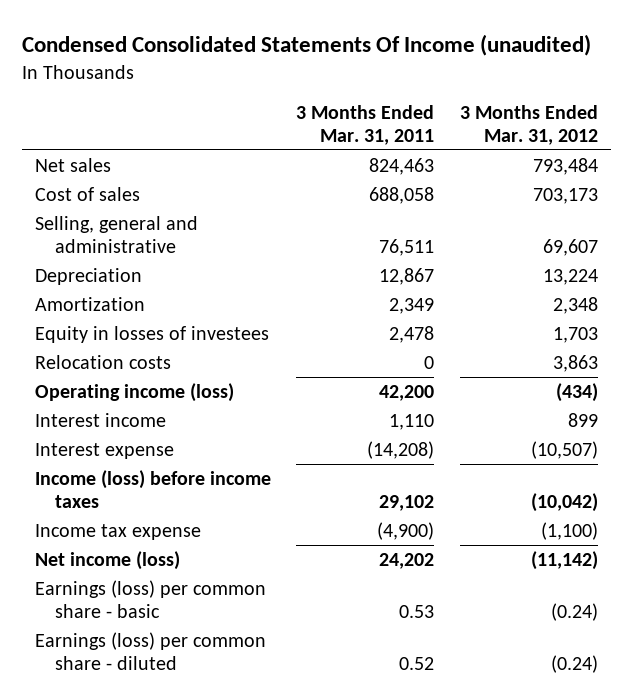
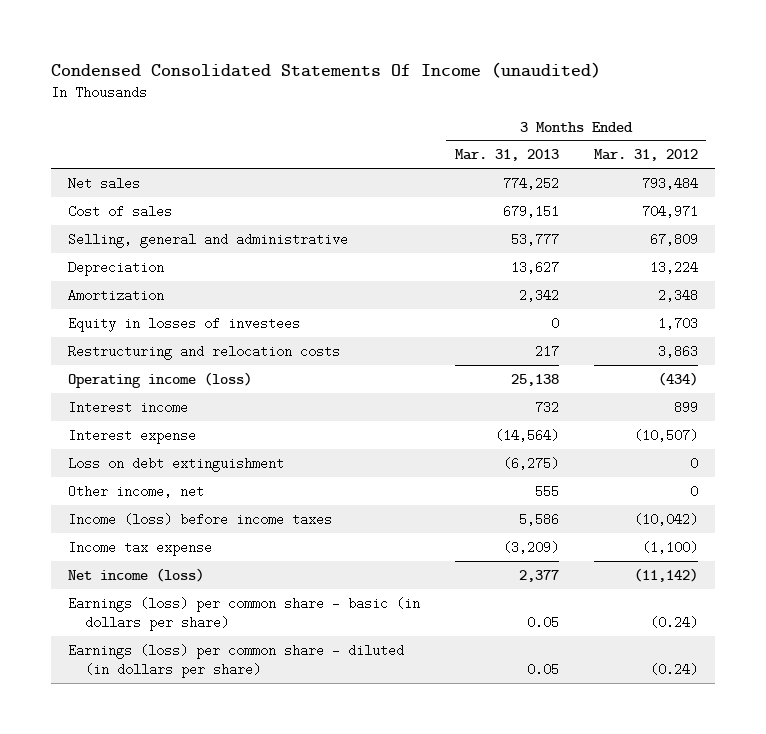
[296,104,435,146] 3 Months Ended Mar. 31, 2011 -> none
none -> [455,149,560,162] Mar. 31, 2013
[532,187,598,204] 703,173 -> [641,204,698,218] 704,971
[542,238,598,256] 69,607 -> [649,232,698,246] 67,809
[34,354,171,369] Relocation costs -> [68,344,341,360] Restructuring and relocation costs
none -> [68,456,285,472] Loss on debt extinguishment
none -> [68,484,205,498] Other income, net
[34,579,266,618] Earnings (loss) per common share - basic -> [68,596,421,632] Earnings (loss) per common share - basic (in dollars per share)
[34,631,266,670] Earnings (loss) per common share - diluted -> [68,643,405,679] Earnings (loss) per common share - diluted (in dollars per share)

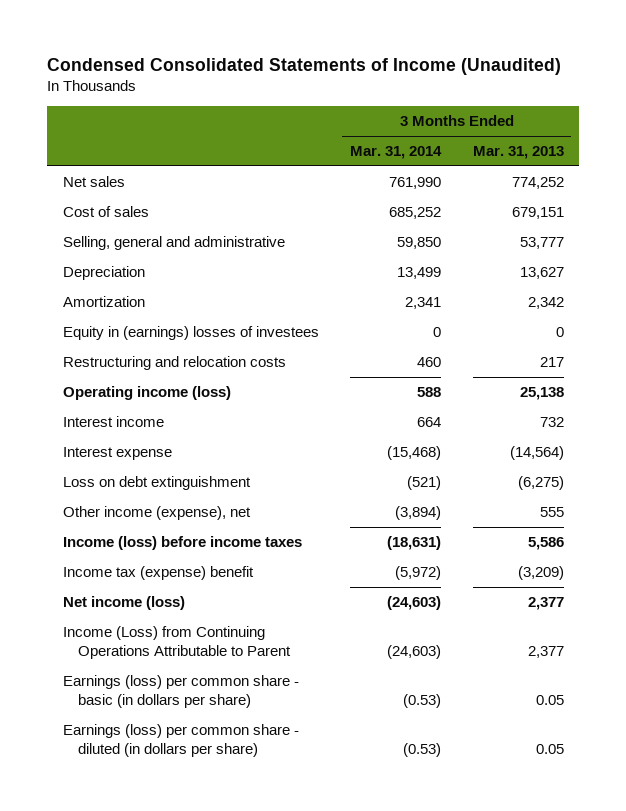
[50,61,601,78] Condensed Consolidated Statements Of Income (unaudited) -> [47,57,562,75] Condensed Consolidated Statements of Income (Unaudited)
[593,149,698,162] Mar. 31, 2012 -> none
none -> [350,146,443,160] Mar. 31, 2014
[68,316,301,332] Equity in losses of investees -> [62,326,319,341] Equity in (earnings) losses of investees
[68,484,205,498] Other income, net -> [62,506,251,521] Other income (expense), net
[68,540,213,556] Income tax expense -> [62,566,254,581] Income tax (expense) benefit
none -> [62,626,291,660] Income (Loss) from Continuing Operations Attributable to Parent

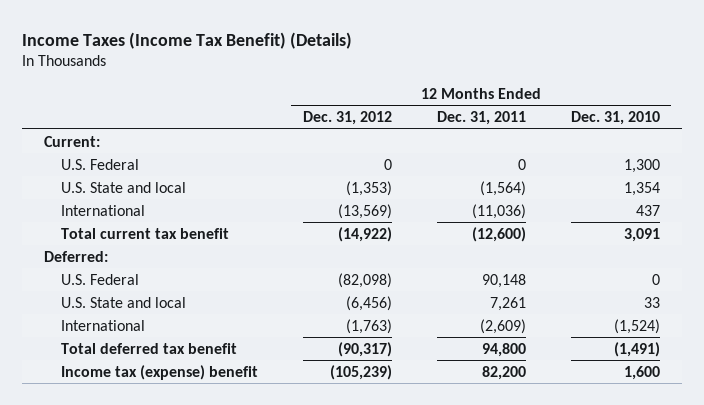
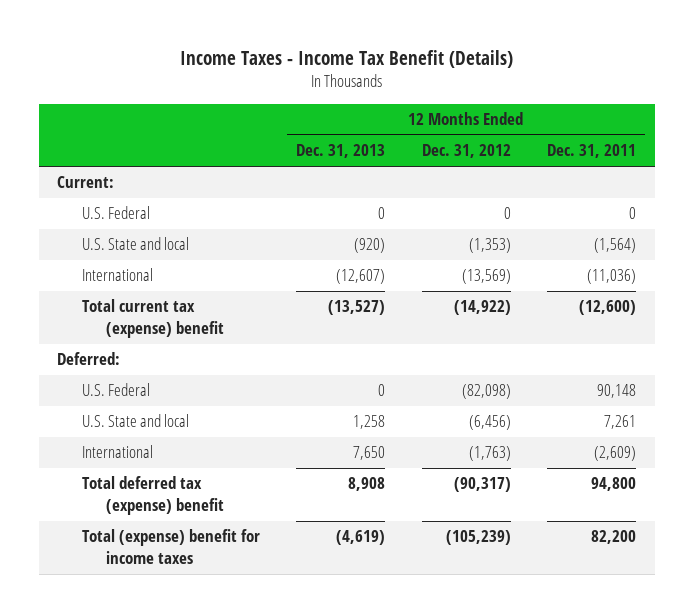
[21,31,352,49] Income Taxes (Income Tax Benefit) (Details) -> [179,49,513,68] Income Taxes - Income Tax Benefit (Details)
[570,110,660,125] Dec. 31, 2010 -> none
none -> [296,144,386,159] Dec. 31, 2013
[60,227,229,239] Total current tax benefit -> [81,299,224,338] Total current tax (expense) benefit
[60,342,237,354] Total deferred tax benefit -> [81,476,224,515] Total deferred tax (expense) benefit
[60,364,258,380] Income tax (expense) benefit -> [81,529,260,564] Total (expense) benefit for income taxes

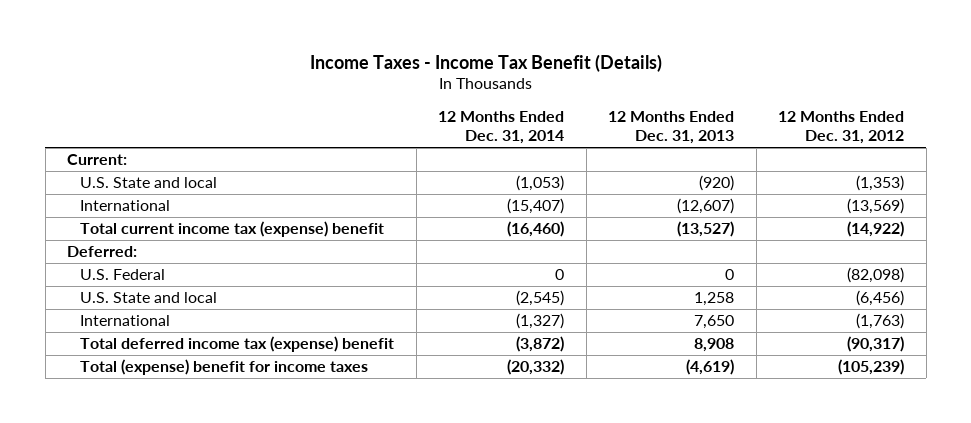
[547,144,637,159] Dec. 31, 2011 -> none
none -> [438,110,565,145] 12 Months Ended Dec. 31, 2014
[81,206,150,220] U.S. Federal -> none
[81,299,224,338] Total current tax (expense) benefit -> [80,221,385,238] Total current income tax (expense) benefit
[81,476,224,515] Total deferred tax (expense) benefit -> [80,336,395,353] Total deferred income tax (expense) benefit

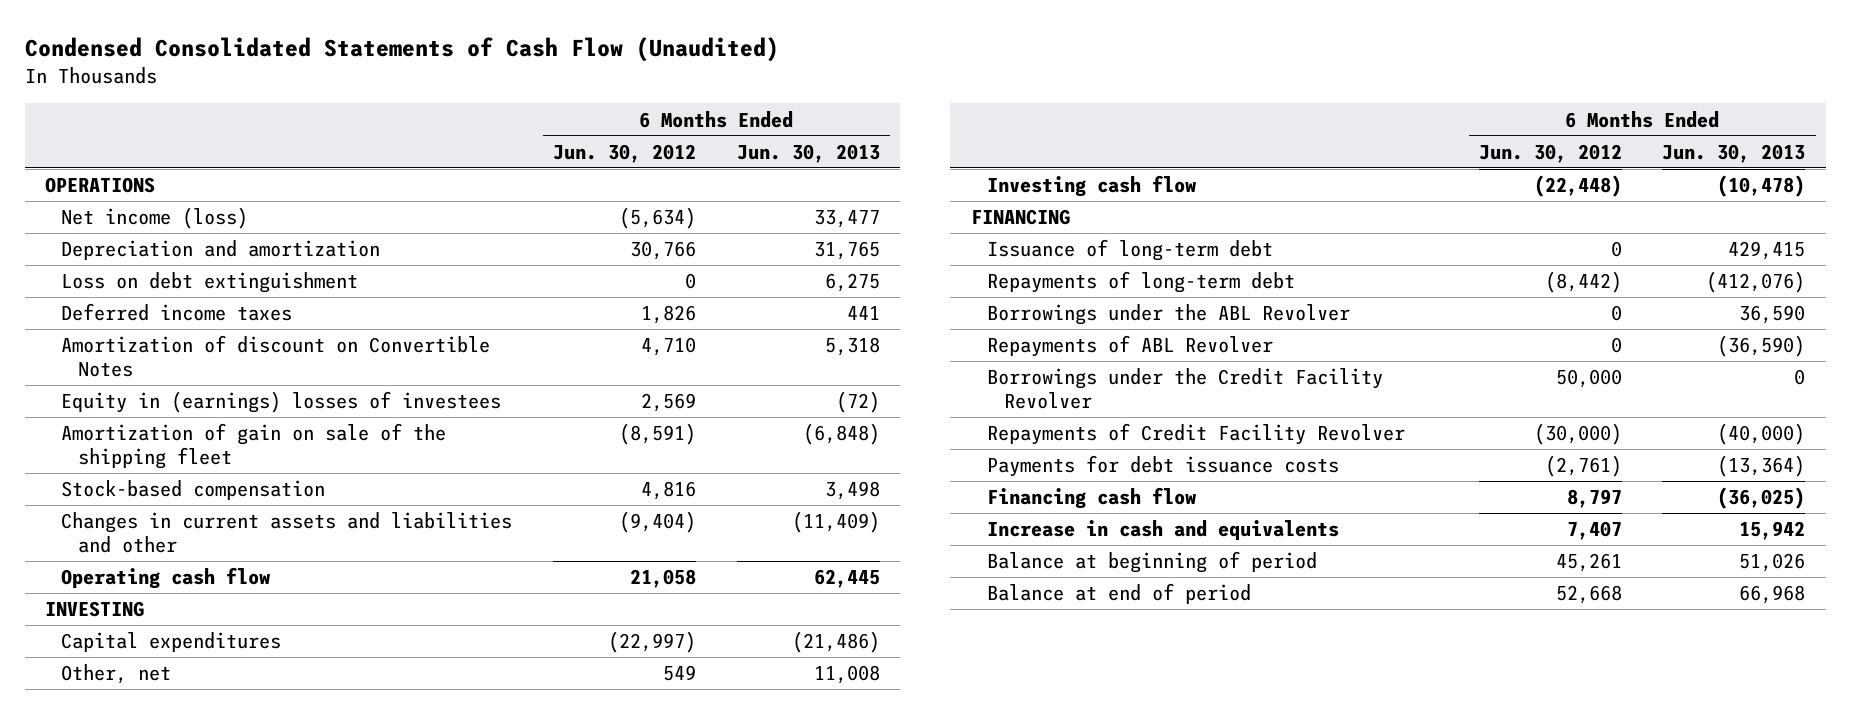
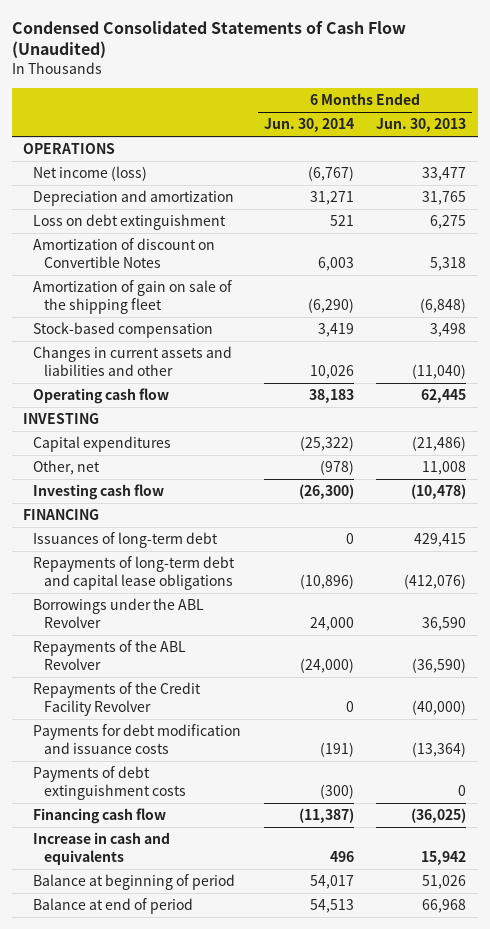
[552,143,696,163] Jun. 30, 2012 -> none
none -> [263,118,354,133] Jun. 30, 2014
[61,303,293,322] Deferred income taxes -> none
[61,391,502,414] Equity in (earnings) losses of investees -> none
[791,511,880,534] (11,409) -> [412,363,467,379] (11,040)
[987,239,1274,262] Issuance of long-term debt -> [33,532,219,549] Issuances of long-term debt
[987,271,1296,294] Repayments of long-term debt -> [33,556,236,590] Repayments of long-term debt and capital lease obligations
[987,368,1384,409] Borrowings under the Credit Facility Revolver -> none
[987,335,1274,358] Repayments of ABL Revolver -> [33,640,187,670] Repayments of the ABL Revolver
[987,423,1406,446] Repayments of Credit Facility Revolver -> [33,682,202,716] Repayments of the Credit Facility Revolver
[987,455,1340,478] Payments for debt issuance costs -> [33,724,242,754] Payments for debt modification and issuance costs
none -> [33,766,186,800] Payments of debt extinguishment costs

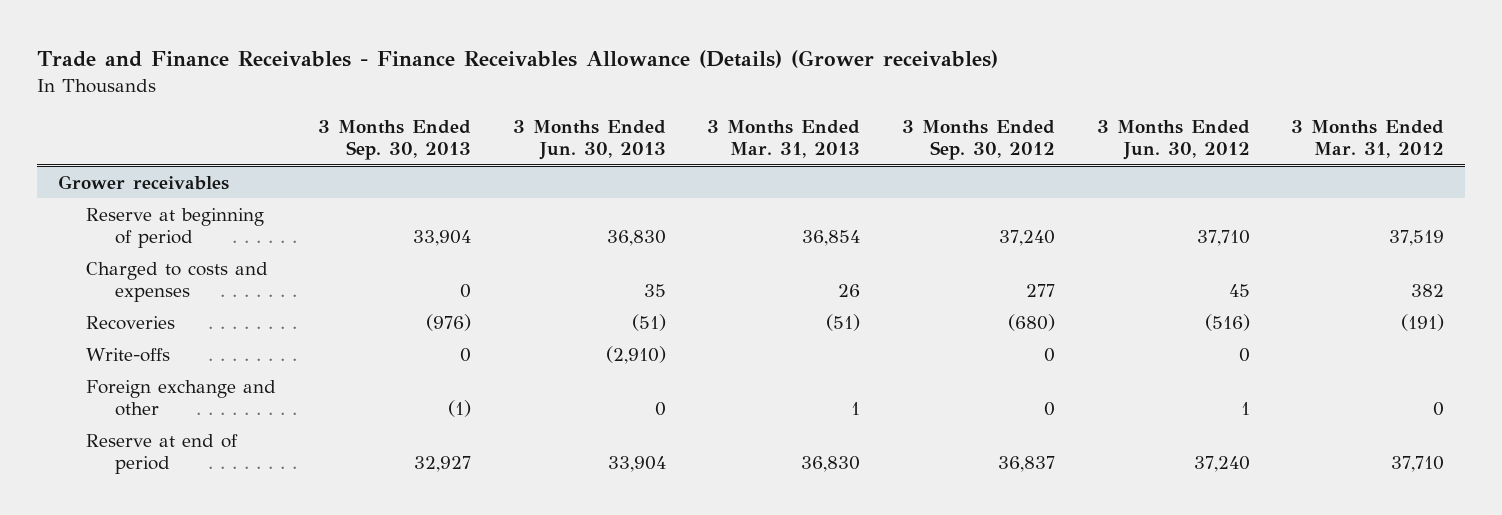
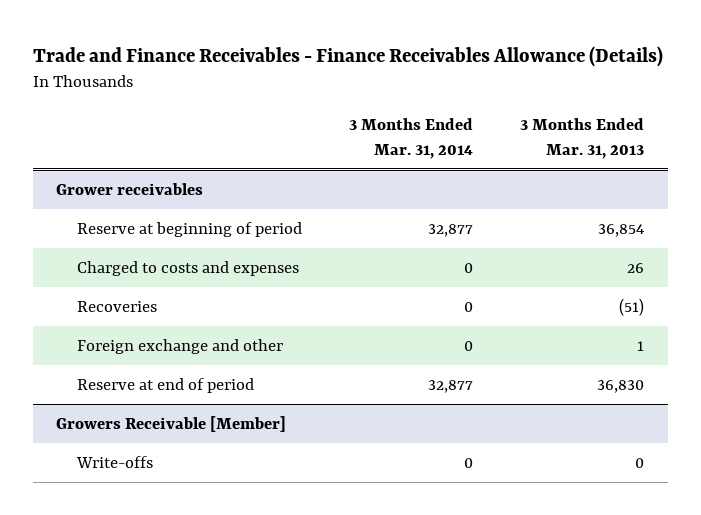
[36,50,998,69] Trade and Finance Receivables - Finance Receivables Allowance (Details) (Grower receivables) -> [32,45,663,67] Trade and Finance Receivables - Finance Receivables Allowance (Details)
[318,119,472,160] 3 Months Ended Sep. 30, 2013 -> none
[512,119,666,160] 3 Months Ended Jun. 30, 2013 -> none
[901,119,1055,160] 3 Months Ended Sep. 30, 2012 -> none
[1096,119,1250,160] 3 Months Ended Jun. 30, 2012 -> none
[1291,119,1445,158] 3 Months Ended Mar. 31, 2012 -> none
none -> [348,118,473,159] 3 Months Ended Mar. 31, 2014
[86,347,171,362] Write-offs -> none
none -> [56,415,287,432] Growers Receivable [Member]
none -> [75,455,153,468] Write-offs

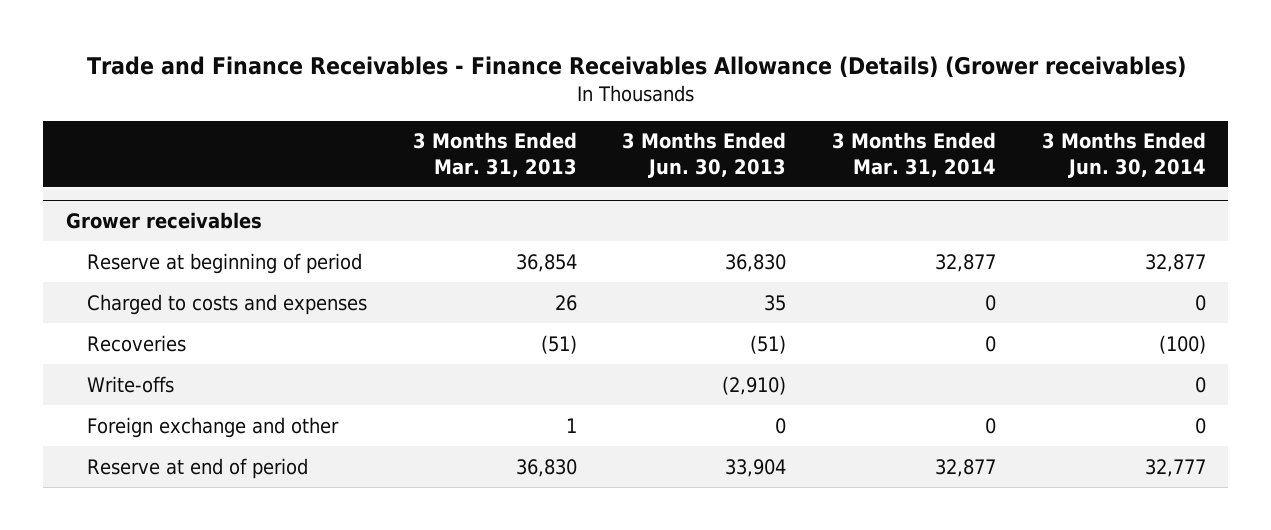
[32,45,663,67] Trade and Finance Receivables - Finance Receivables Allowance (Details) -> [86,55,1186,78] Trade and Finance Receivables - Finance Receivables Allowance (Details) (Grower receivables)
none -> [622,132,787,178] 3 Months Ended Jun. 30, 2013
none -> [1041,132,1206,178] 3 Months Ended Jun. 30, 2014
none -> [86,375,174,393] Write-offs
[56,415,287,432] Growers Receivable [Member] -> none
[75,455,153,468] Write-offs -> none

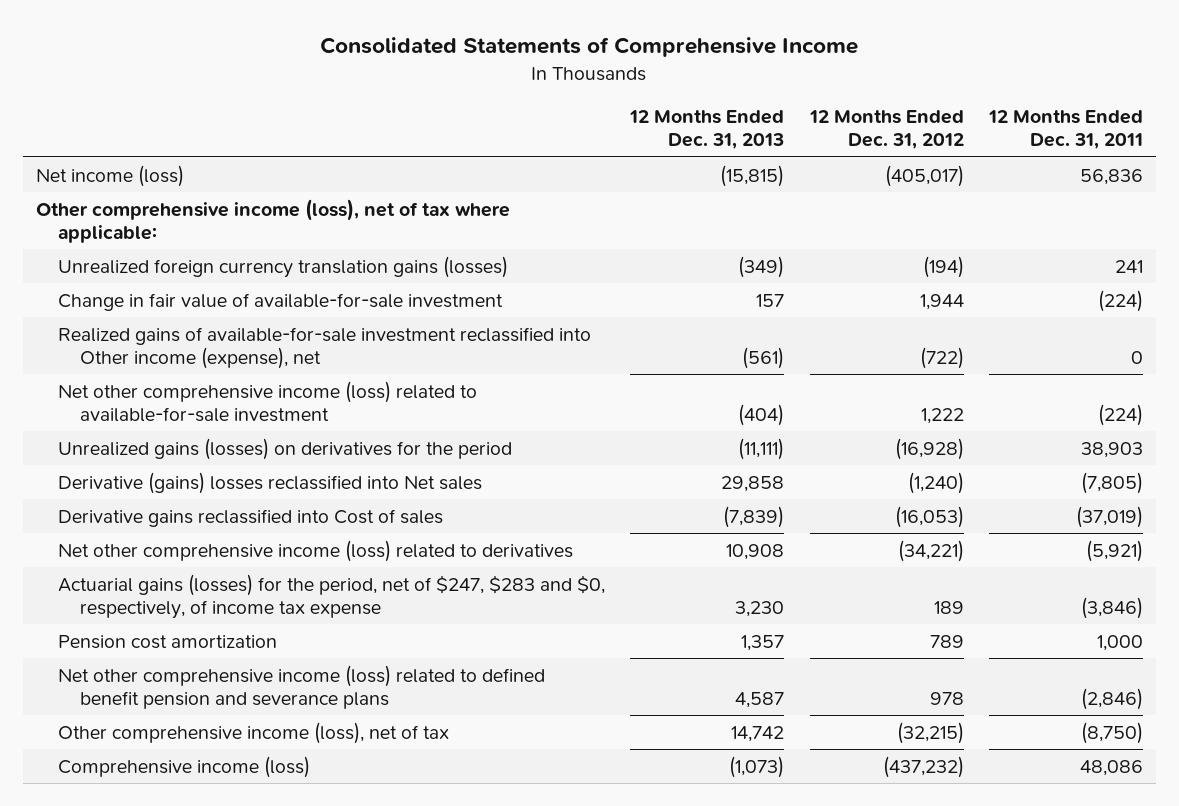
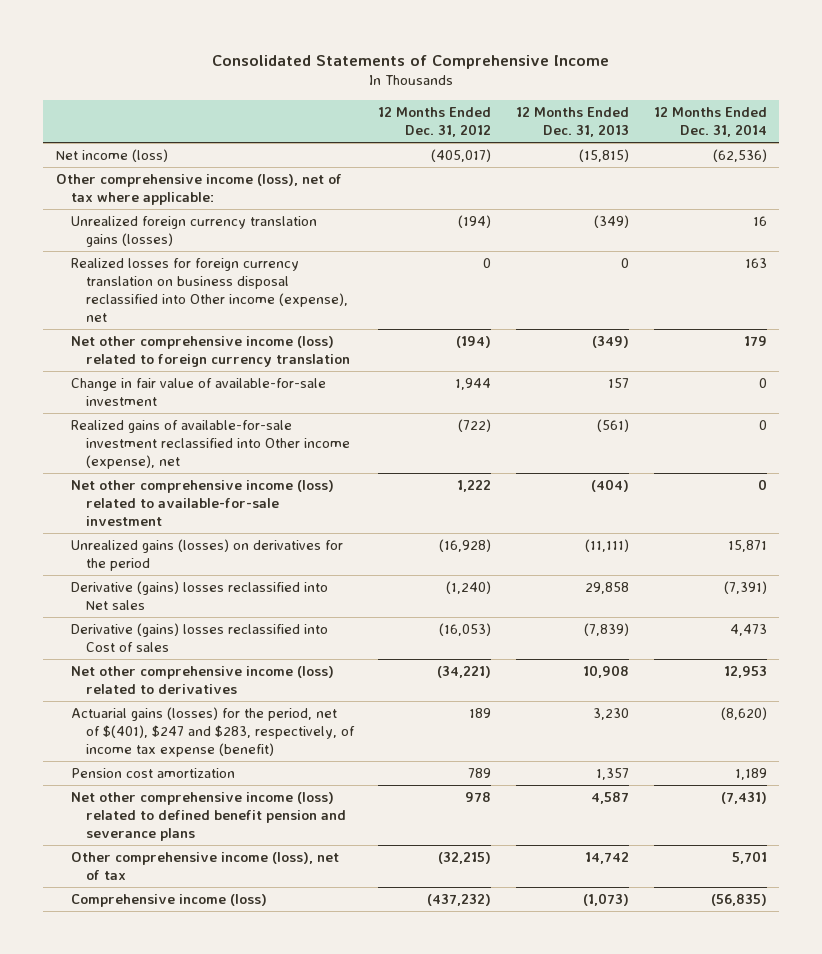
[988,110,1144,150] 12 Months Ended Dec. 31, 2011 -> none
none -> [653,106,767,138] 12 Months Ended Dec. 31, 2014
none -> [70,257,348,323] Realized losses for foreign currency translation on business disposal reclassified into Other income (expense), net
none -> [70,335,350,368] Net other comprehensive income (loss) related to foreign currency translation
[58,508,444,527] Derivative gains reclassified into Cost of sales -> [70,622,328,653] Derivative (gains) losses reclassified into Cost of sales
[58,573,606,619] Actuarial gains (losses) for the period, net of $247, $283 and $0, respectively, of income tax expense -> [70,706,355,758] Actuarial gains (losses) for the period, net of $(401), $247 and $283, respectively, of income tax expense (benefit)

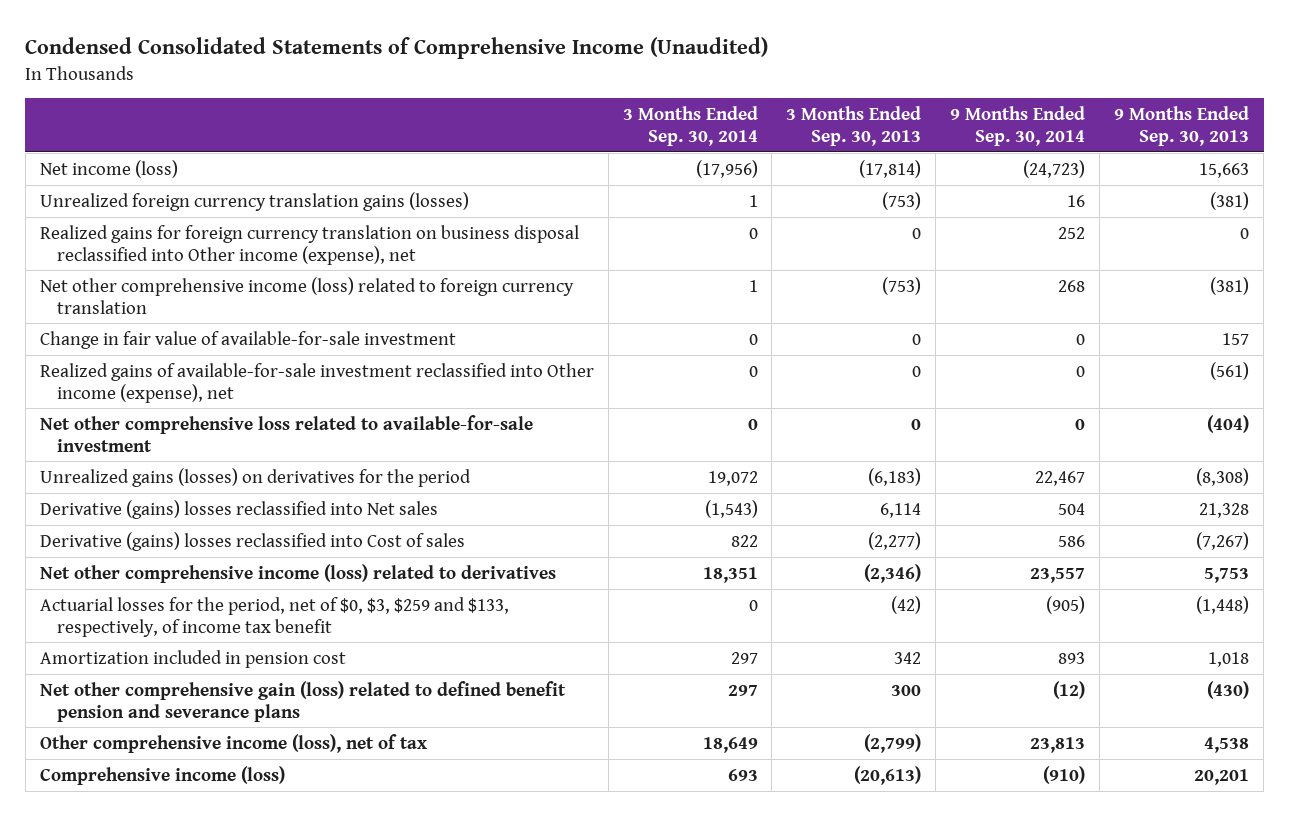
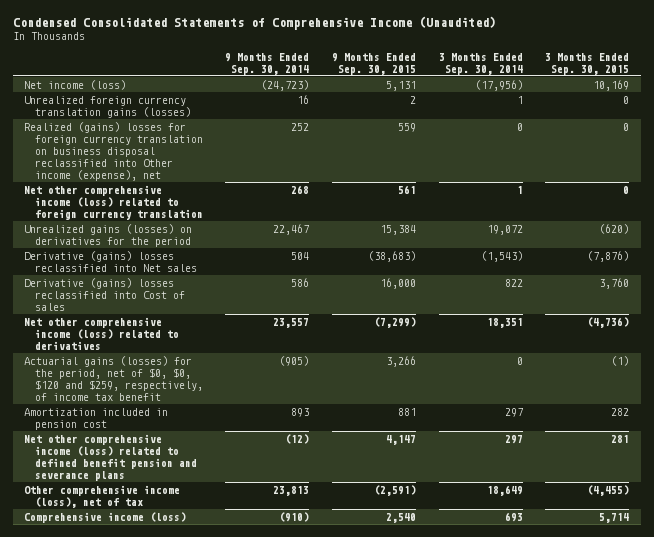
[786,106,922,146] 3 Months Ended Sep. 30, 2013 -> none
[1114,106,1250,146] 9 Months Ended Sep. 30, 2013 -> none
none -> [332,52,417,75] 9 Months Ended Sep. 30, 2015
none -> [545,52,630,75] 3 Months Ended Sep. 30, 2015
[39,224,579,265] Realized gains for foreign currency translation on business disposal reclassified into Other income (expense), net -> [24,121,203,181] Realized (gains) losses for foreign currency translation on business disposal reclassified into Other income (expense), net
[39,330,456,349] Change in fair value of available-for-sale investment -> none
[39,362,594,403] Realized gains of available-for-sale investment reclassified into Other income (expense), net -> none
[39,414,533,452] Net other comprehensive loss related to available-for-sale investment -> none
[39,596,509,637] Actuarial losses for the period, net of $0, $3, $259 and $133, respectively, of income tax benefit -> [24,355,203,401] Actuarial gains (losses) for the period, net of $0, $0, $120 and $259, respectively, of income tax benefit
[39,680,566,722] Net other comprehensive gain (loss) related to defined benefit pension and severance plans -> [24,433,197,481] Net other comprehensive income (loss) related to defined benefit pension and severance plans

